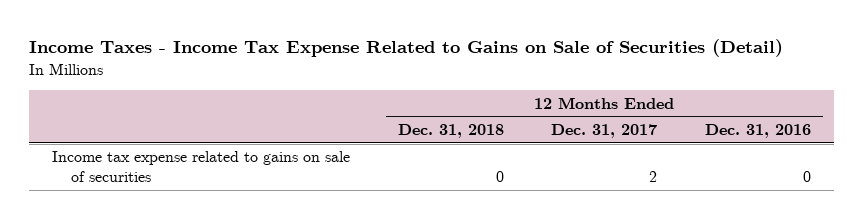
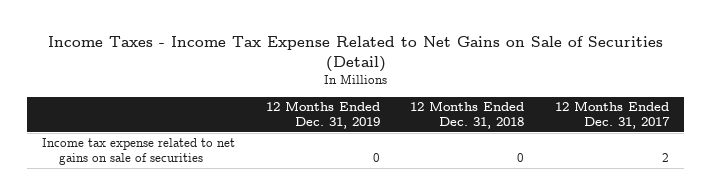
[28,39,783,58] Income Taxes - Income Tax Expense Related to Gains on Sale of Securities (Detail) -> [47,36,663,72] Income Taxes - Income Tax Expense Related to Net Gains on Sale of Securities (Detail)
[704,123,811,138] Dec. 31, 2016 -> none
none -> [265,101,380,130] 12 Months Ended Dec. 31, 2019
[52,151,351,183] Income tax expense related to gains on sale of securities -> [42,138,236,166] Income tax expense related to net gains on sale of securities

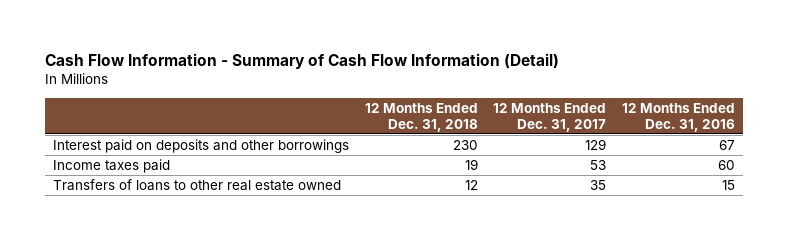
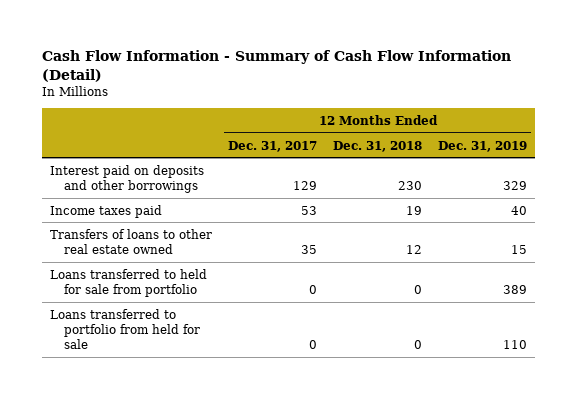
[621,102,735,132] 12 Months Ended Dec. 31, 2016 -> none
none -> [438,140,528,152] Dec. 31, 2019
none -> [50,268,208,298] Loans transferred to held for sale from portfolio
none -> [50,308,201,350] Loans transferred to portfolio from held for sale

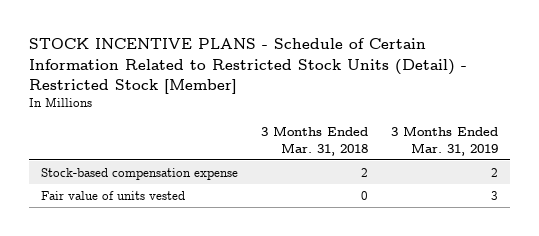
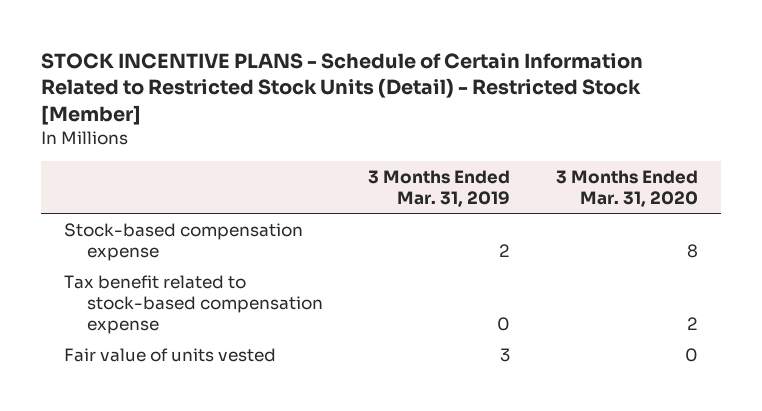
[261,126,369,156] 3 Months Ended Mar. 31, 2018 -> none
none -> [555,169,698,207] 3 Months Ended Mar. 31, 2020
none -> [63,274,323,334] Tax benefit related to stock-based compensation expense

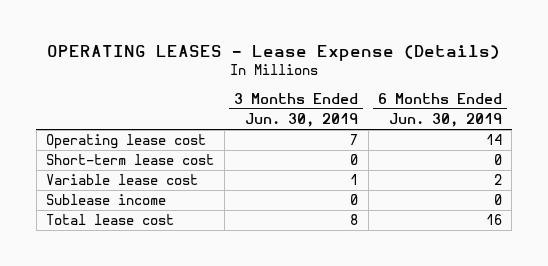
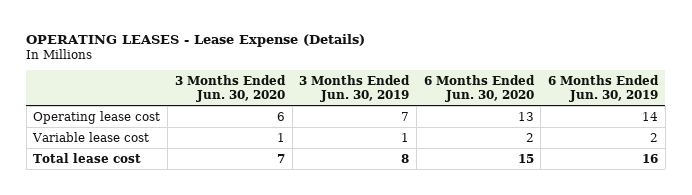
none -> [174,74,286,102] 3 Months Ended Jun. 30, 2020
none -> [423,74,535,102] 6 Months Ended Jun. 30, 2020
[46,154,215,166] Short-term lease cost -> none
[46,194,167,206] Sublease income -> none

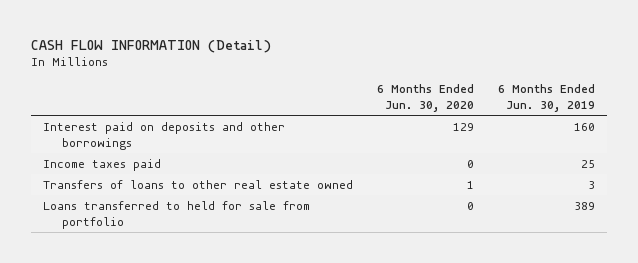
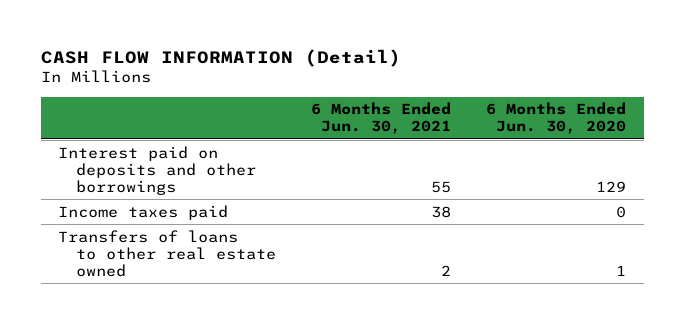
[497,84,595,112] 6 Months Ended Jun. 30, 2019 -> none
none -> [310,102,451,135] 6 Months Ended Jun. 30, 2021
[43,200,311,229] Loans transferred to held for sale from portfolio -> none

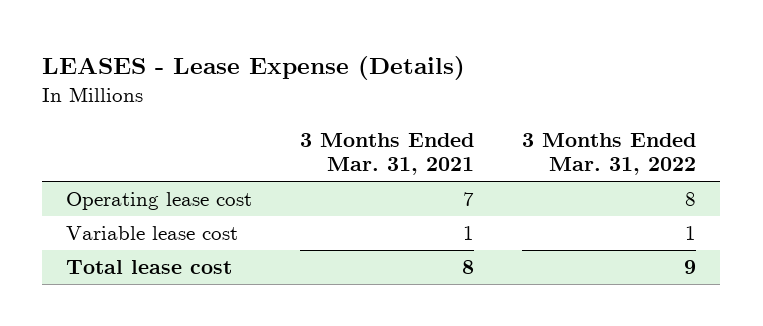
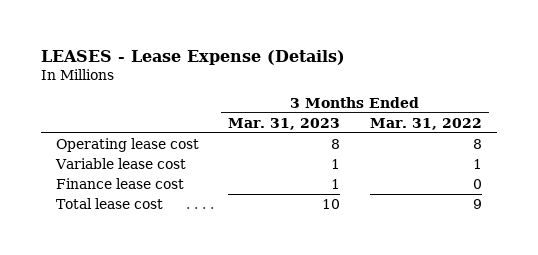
[300,132,475,176] 3 Months Ended Mar. 31, 2021 -> none
none -> [228,117,341,130] Mar. 31, 2023
none -> [55,177,184,189] Finance lease cost

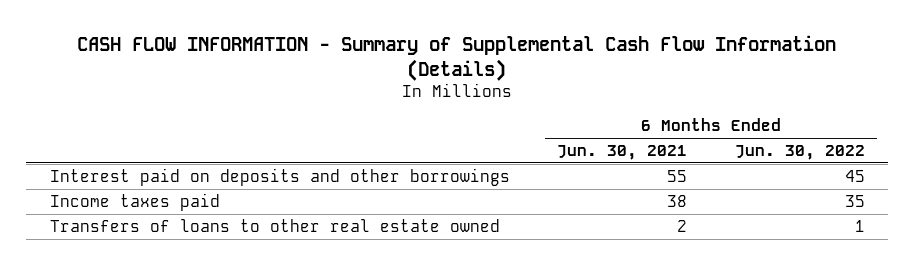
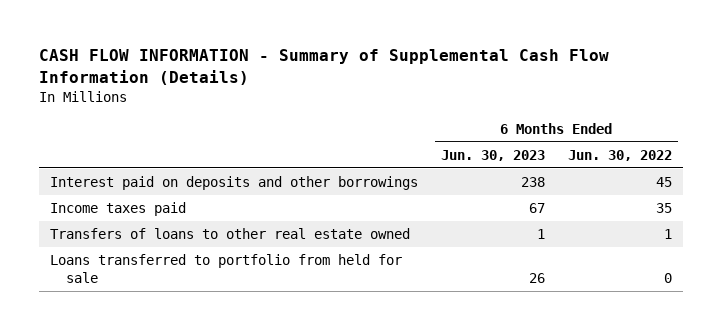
[557,145,688,161] Jun. 30, 2021 -> none
none -> [441,149,546,161] Jun. 30, 2023
none -> [50,254,403,284] Loans transferred to portfolio from held for sale

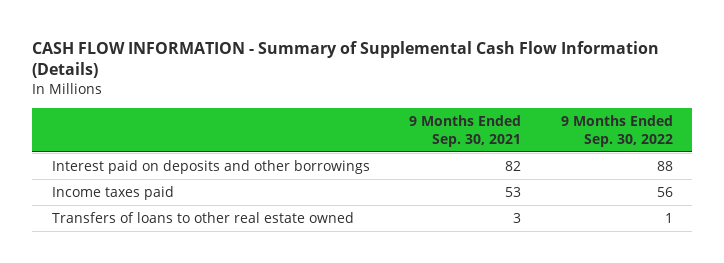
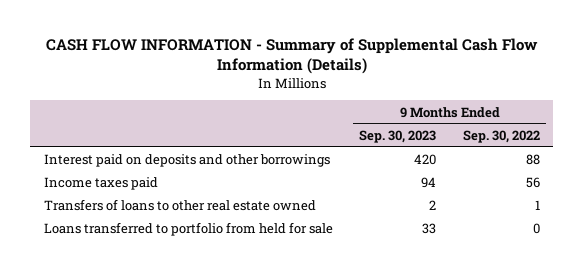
[409,115,522,147] 9 Months Ended Sep. 30, 2021 -> none
none -> [359,129,437,143] Sep. 30, 2023
none -> [43,222,333,237] Loans transferred to portfolio from held for sale

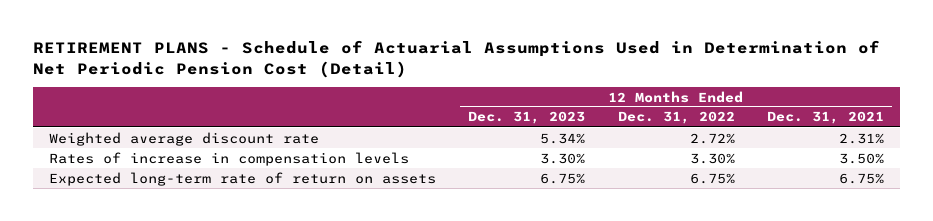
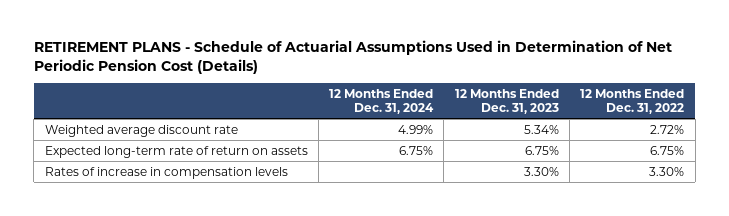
[32,40,880,78] RETIREMENT PLANS - Schedule of Actuarial Assumptions Used in Determination of Net Periodic Pension Cost (Detail) -> [33,40,672,74] RETIREMENT PLANS - Schedule of Actuarial Assumptions Used in Determination of Net Periodic Pension Cost (Details)
[767,111,885,125] Dec. 31, 2021 -> none
none -> [329,88,435,115] 12 Months Ended Dec. 31, 2024
[49,151,410,166] Rates of increase in compensation levels -> [44,166,288,179] Rates of increase in compensation levels

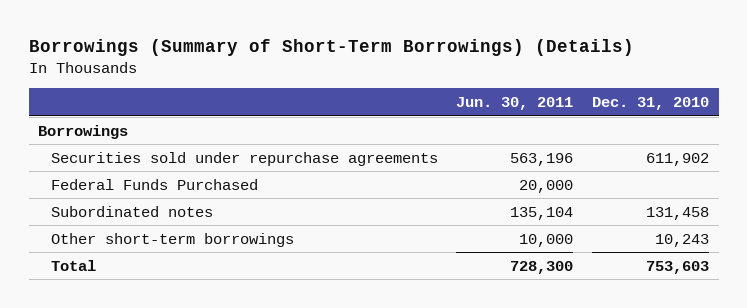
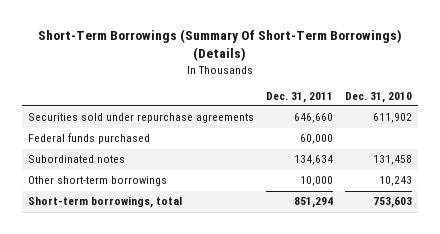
[28,39,634,57] Borrowings (Summary of Short-Term Borrowings) (Details) -> [38,29,403,62] Short-Term Borrowings (Summary Of Short-Term Borrowings) (Details)
[456,97,574,111] Jun. 30, 2011 -> none
none -> [266,91,334,103] Dec. 31, 2011
[37,124,128,139] Borrowings -> none
[50,178,258,190] Federal Funds Purchased -> [28,133,151,145] Federal funds purchased
[50,259,96,271] Total -> [28,196,183,209] Short-term borrowings, total

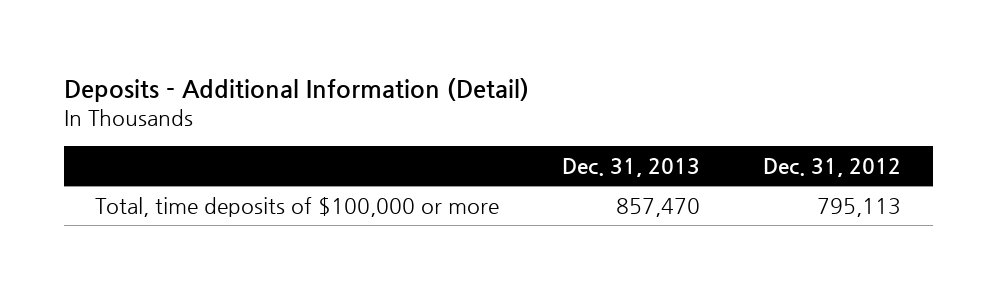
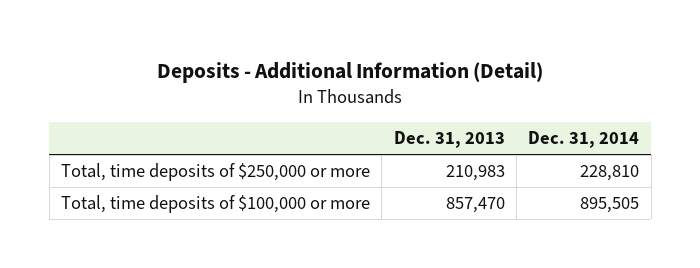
[763,157,902,177] Dec. 31, 2012 -> none
none -> [528,131,640,149] Dec. 31, 2014
none -> [60,163,370,182] Total, time deposits of $250,000 or more

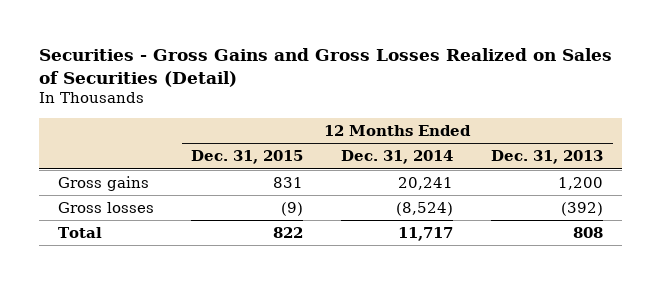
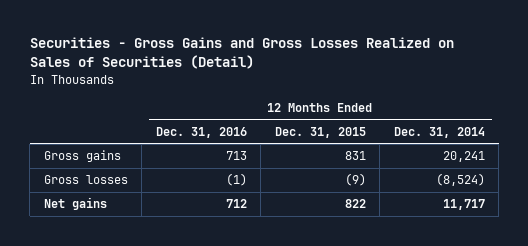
[491,150,604,165] Dec. 31, 2013 -> none
none -> [155,126,247,138] Dec. 31, 2016
[57,227,102,239] Total -> [43,197,107,211] Net gains

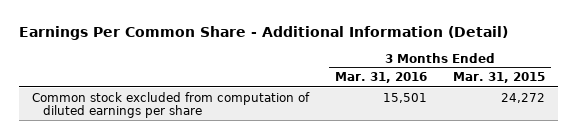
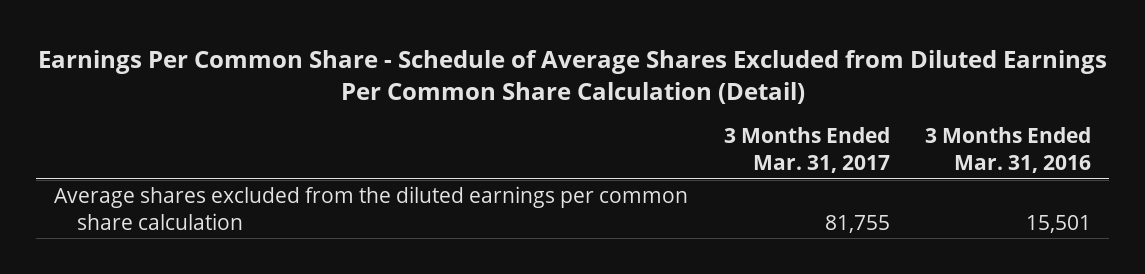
[19,26,509,41] Earnings Per Common Share - Additional Information (Detail) -> [37,49,1107,104] Earnings Per Common Share - Schedule of Average Shares Excluded from Diluted Earnings Per Common Share Calculation (Detail)
[452,72,545,84] Mar. 31, 2015 -> none
none -> [723,127,890,173] 3 Months Ended Mar. 31, 2017
[32,91,311,119] Common stock excluded from computation of diluted earnings per share -> [53,186,688,230] Average shares excluded from the diluted earnings per common share calculation

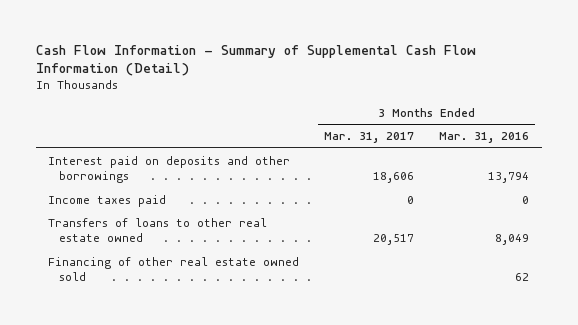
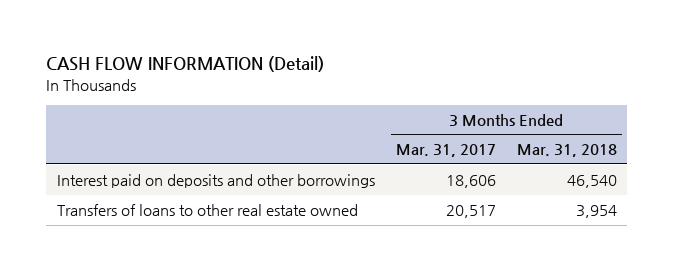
[35,44,476,77] Cash Flow Information - Summary of Supplemental Cash Flow Information (Detail) -> [46,56,325,73] CASH FLOW INFORMATION (Detail)
[439,132,530,144] Mar. 31, 2016 -> none
none -> [516,144,617,158] Mar. 31, 2018
[48,194,167,207] Income taxes paid -> none
[48,256,300,282] Financing of other real estate owned sold -> none

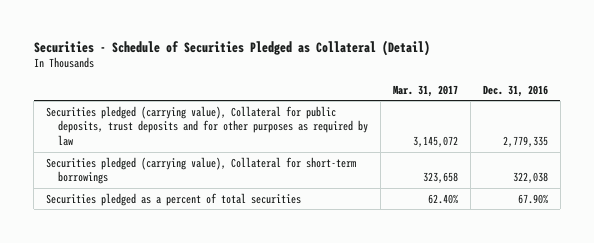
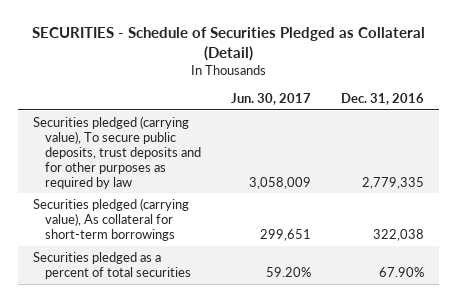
[33,39,430,56] Securities - Schedule of Securities Pledged as Collateral (Detail) -> [31,26,425,61] SECURITIES - Schedule of Securities Pledged as Collateral (Detail)
[392,84,458,97] Mar. 31, 2017 -> none
none -> [230,93,311,106] Jun. 30, 2017
[46,105,368,147] Securities pledged (carrying value), Collateral for public deposits, trust deposits and for other purposes as required by law -> [33,115,201,189] Securities pledged (carrying value), To secure public deposits, trust deposits and for other purposes as required by law
[46,156,357,185] Securities pledged (carrying value), Collateral for short-term borrowings -> [33,197,190,241] Securities pledged (carrying value), As collateral for short-term borrowings

